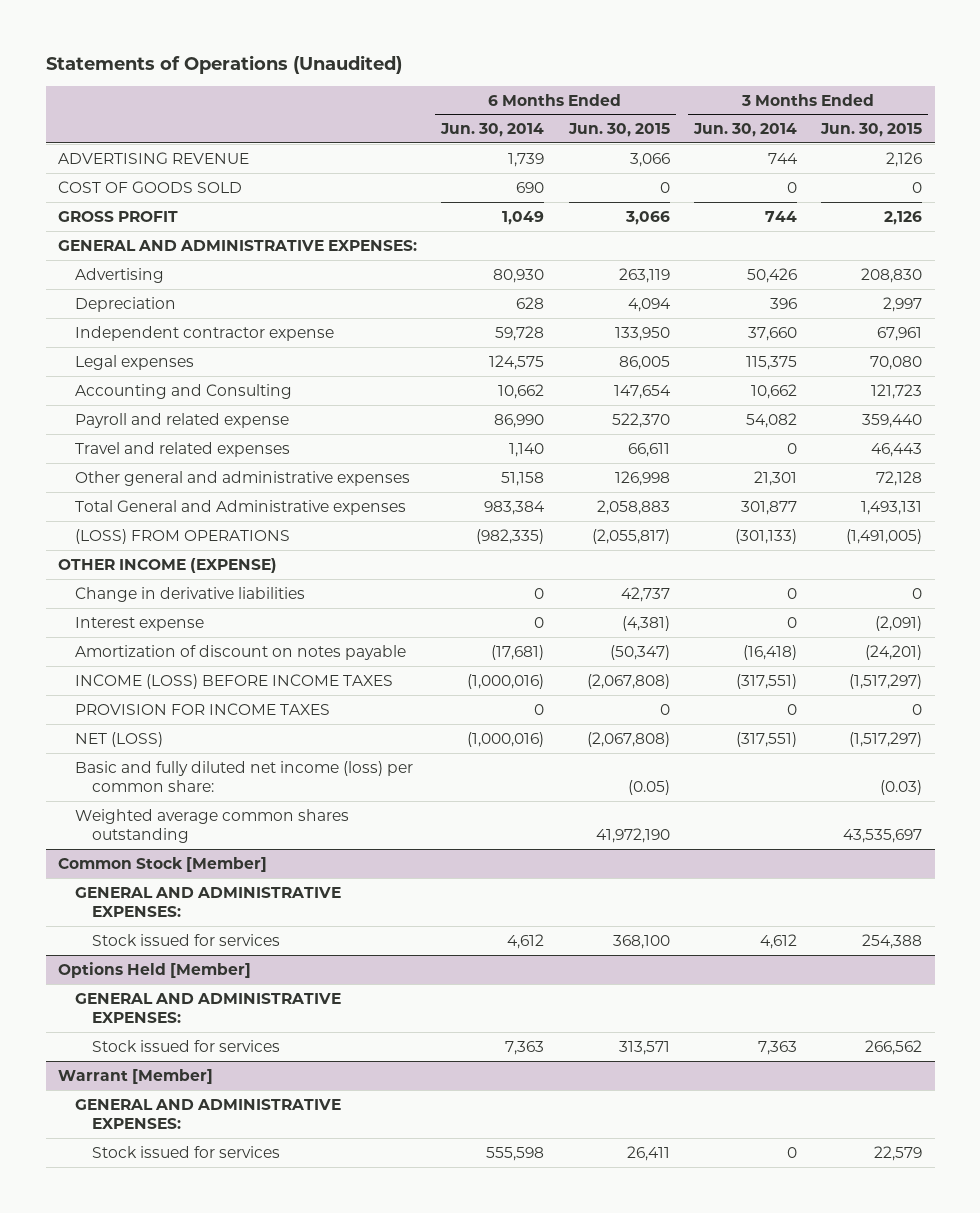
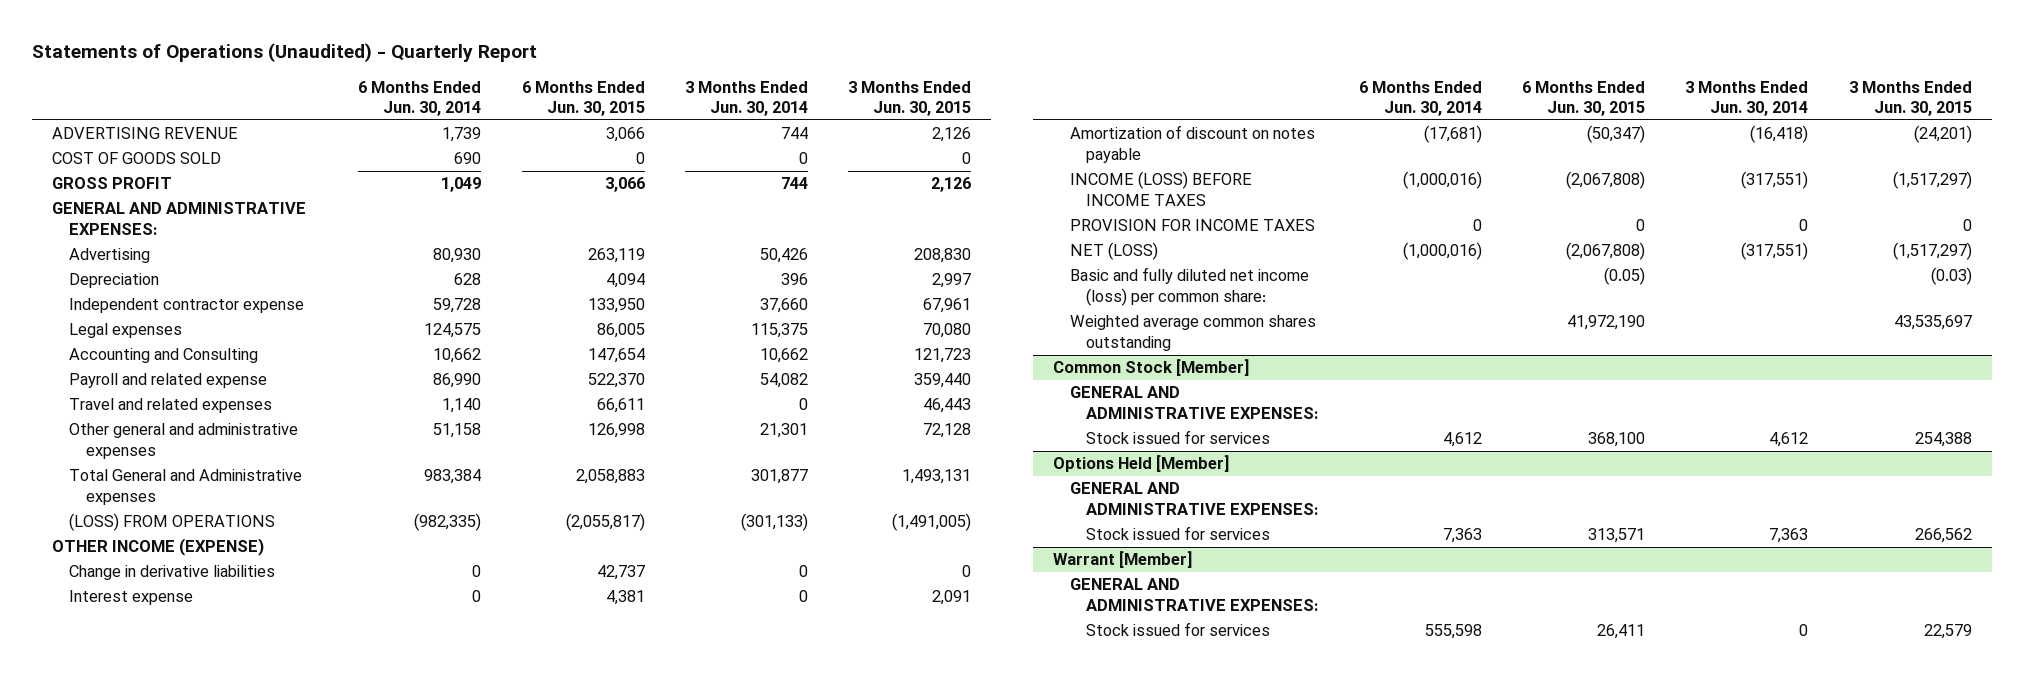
[45,55,402,75] Statements of Operations (Unaudited) -> [32,42,538,62] Statements of Operations (Unaudited) - Quarterly Report
[621,615,670,631] (4,381) -> [605,590,645,606] 4,381
[875,615,923,631] (2,091) -> [932,590,972,606] 2,091

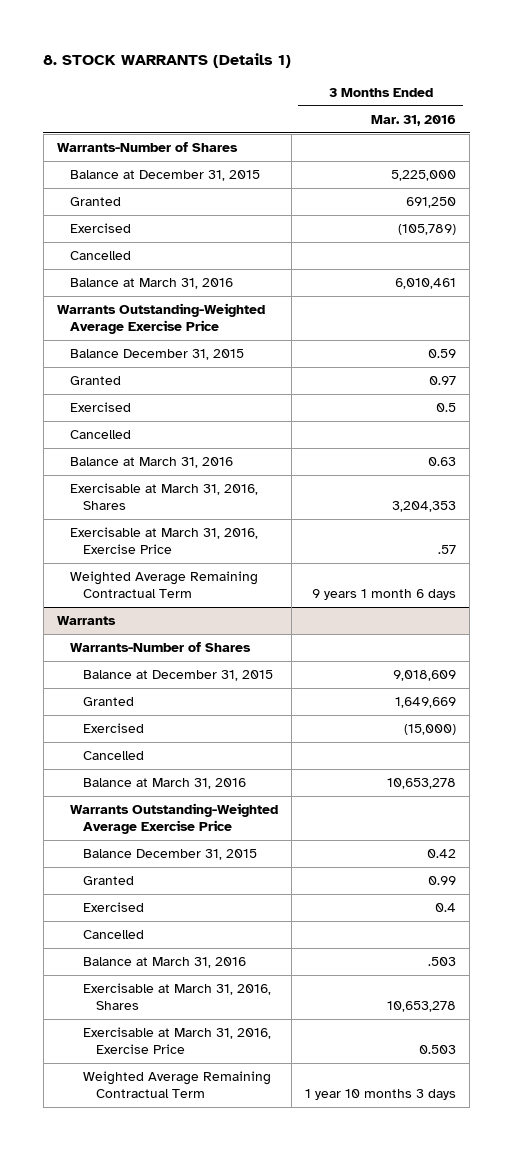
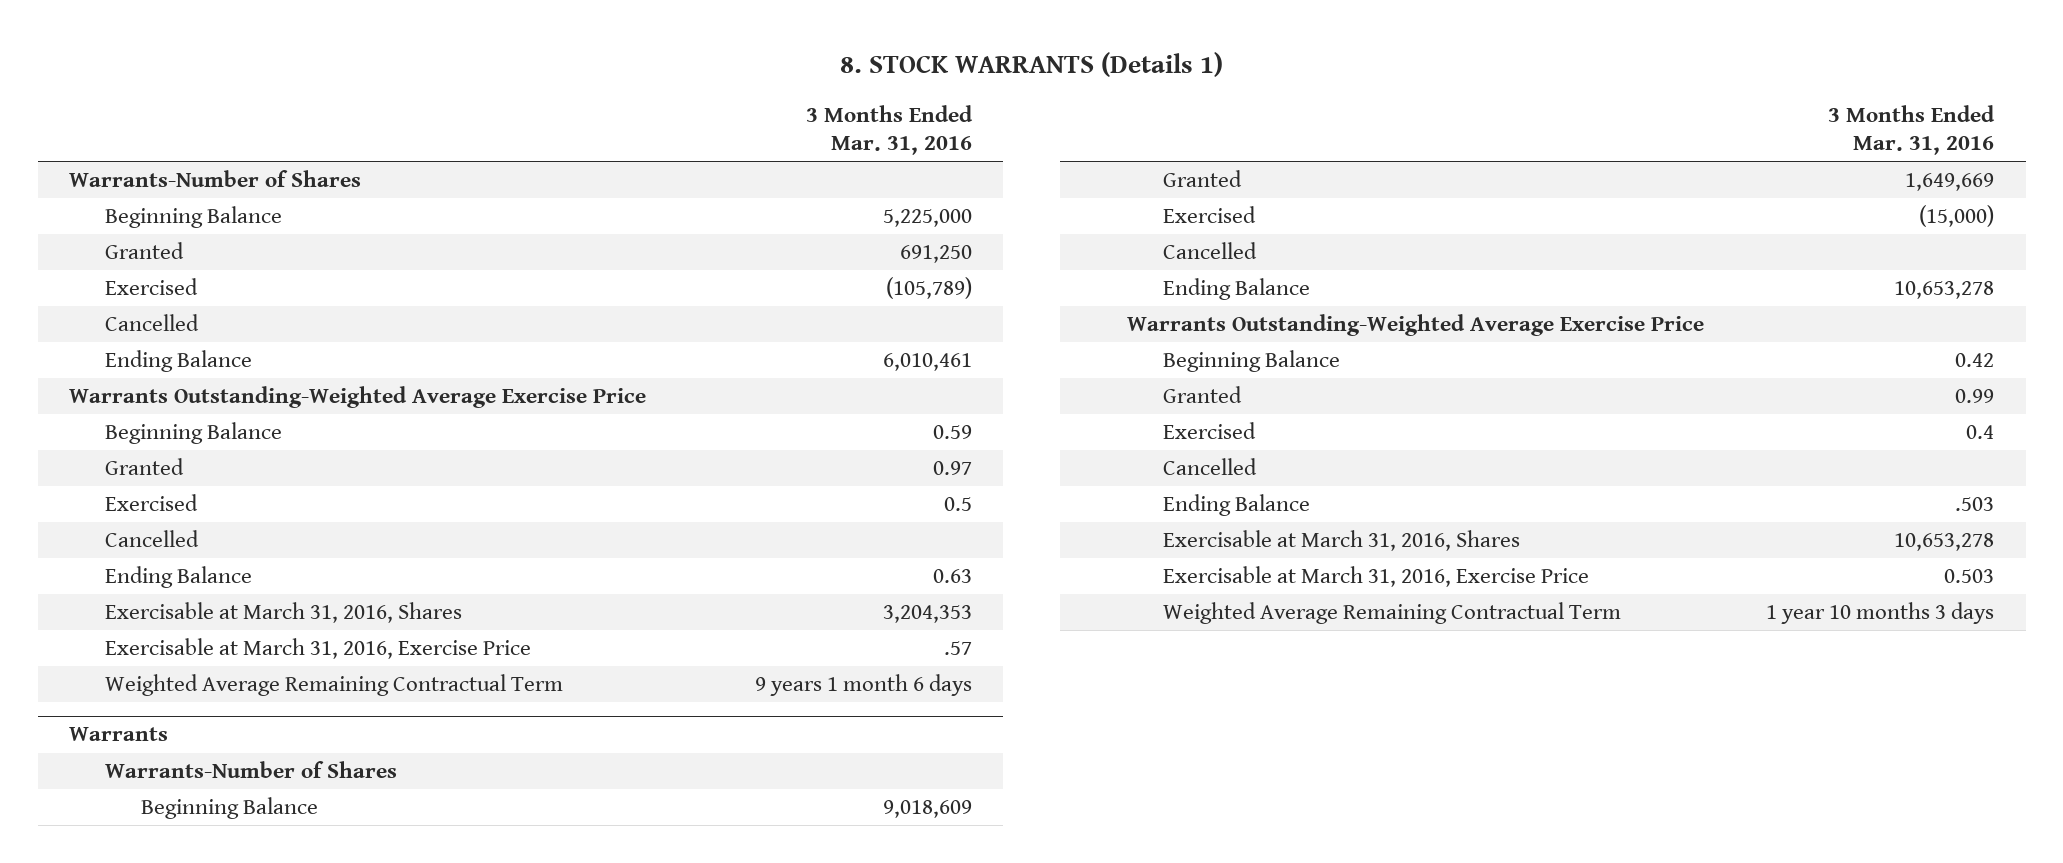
[69,170,260,182] Balance at December 31, 2015 -> [104,206,282,229] Beginning Balance
[69,278,233,290] Balance at March 31, 2016 -> [104,350,252,373] Ending Balance
[69,349,244,361] Balance December 31, 2015 -> [104,422,282,445] Beginning Balance
[69,457,233,469] Balance at March 31, 2016 -> [104,566,252,589] Ending Balance
[83,670,274,682] Balance at December 31, 2015 -> [140,797,318,820] Beginning Balance
[83,778,247,790] Balance at March 31, 2016 -> [1163,278,1311,301] Ending Balance
[83,849,258,861] Balance December 31, 2015 -> [1163,350,1341,373] Beginning Balance
[83,957,247,969] Balance at March 31, 2016 -> [1163,494,1311,517] Ending Balance

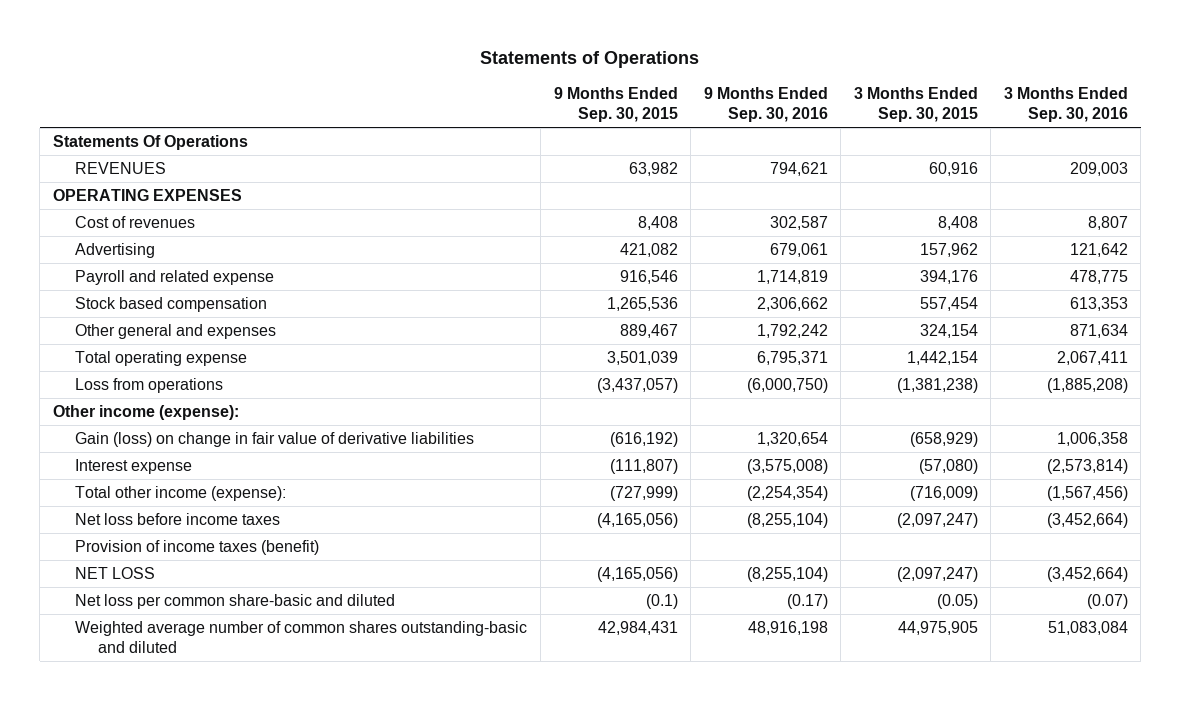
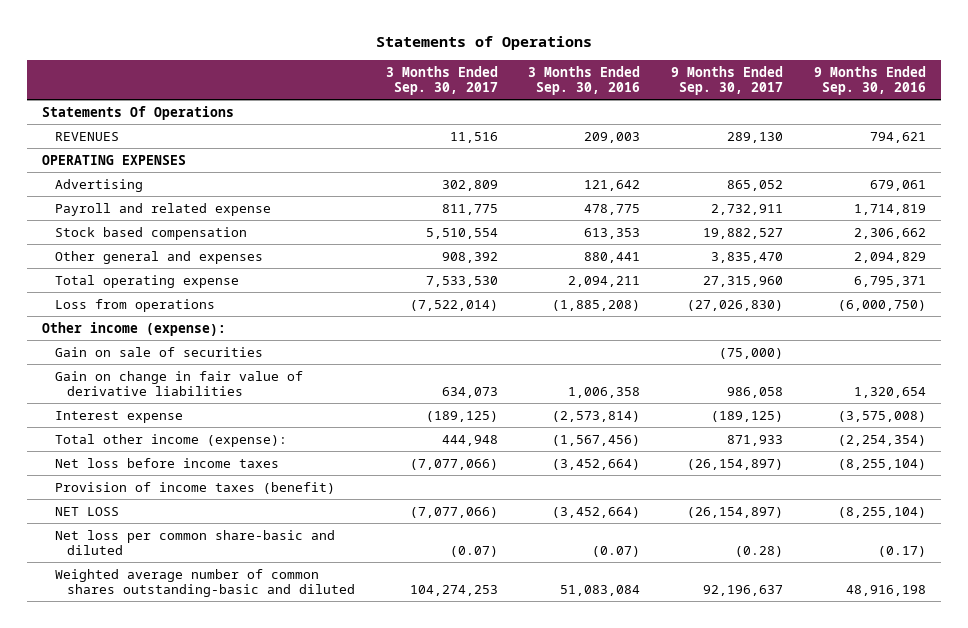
[553,86,678,123] 9 Months Ended Sep. 30, 2015 -> none
[853,86,978,123] 3 Months Ended Sep. 30, 2015 -> none
none -> [385,65,498,95] 3 Months Ended Sep. 30, 2017
none -> [671,65,784,95] 9 Months Ended Sep. 30, 2017
[75,215,196,228] Cost of revenues -> none
[756,323,828,338] 1,792,242 -> [853,251,926,263] 2,094,829
[1069,323,1128,338] 871,634 -> [584,251,641,263] 880,441
[1056,350,1128,365] 2,067,411 -> [568,275,641,287] 2,094,211
none -> [54,346,263,357] Gain on sale of securities
[75,431,475,447] Gain (loss) on change in fair value of derivative liabilities -> [54,370,303,396] Gain on change in fair value of derivative liabilities

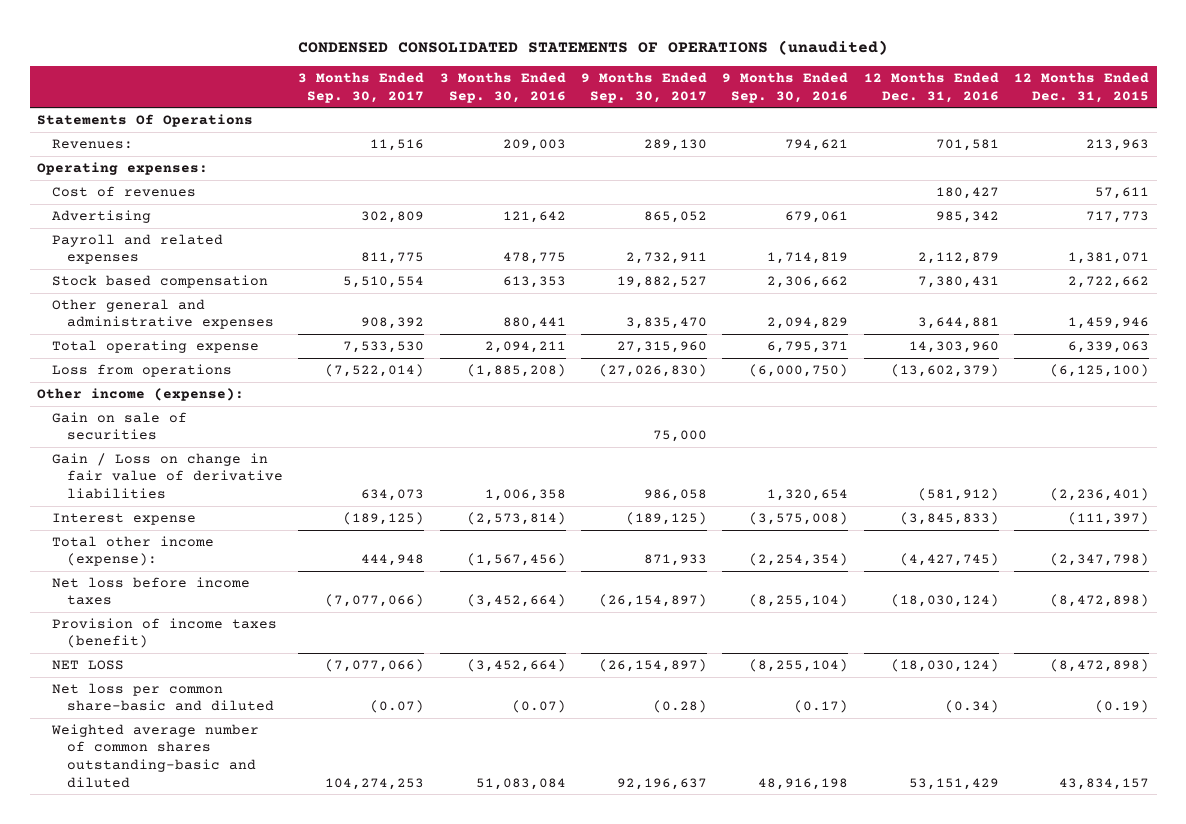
[376,36,593,51] Statements of Operations -> [298,39,889,55] CONDENSED CONSOLIDATED STATEMENTS OF OPERATIONS (unaudited)
none -> [863,72,999,103] 12 Months Ended Dec. 31, 2016
none -> [1014,72,1150,103] 12 Months Ended Dec. 31, 2015
[54,131,119,141] REVENUES -> [52,138,134,149] Revenues:
[42,154,187,165] OPERATING EXPENSES -> [37,161,209,175] Operating expenses:
none -> [52,185,197,197] Cost of revenues
[54,202,271,216] Payroll and related expense -> [52,233,224,265] Payroll and related expenses
[54,250,263,264] Other general and expenses -> [52,298,275,330] Other general and administrative expenses
[719,347,784,359] (75,000) -> [653,430,708,443] 75,000
[54,370,303,396] Gain on change in fair value of derivative liabilities -> [52,452,284,500] Gain / Loss on change in fair value of derivative liabilities

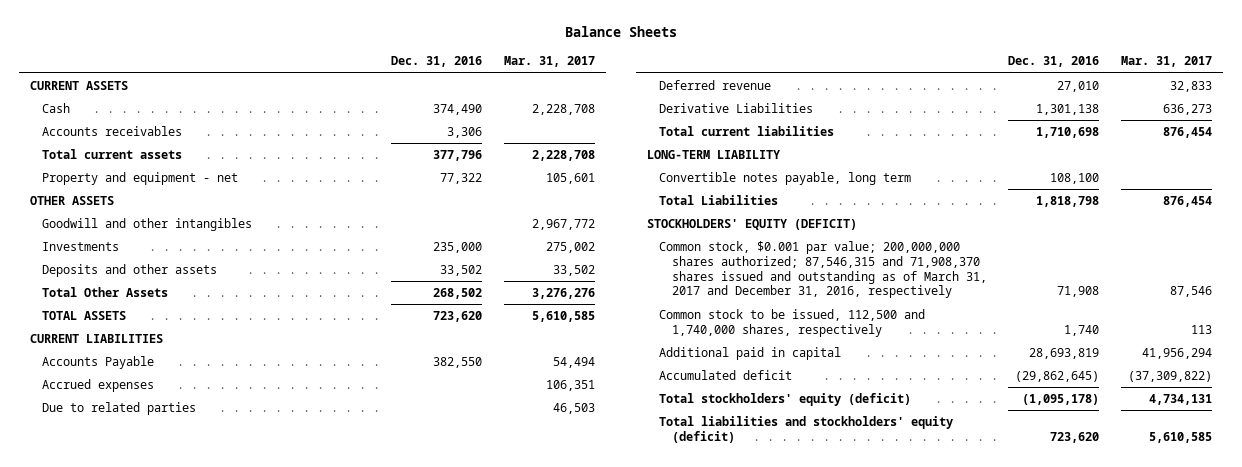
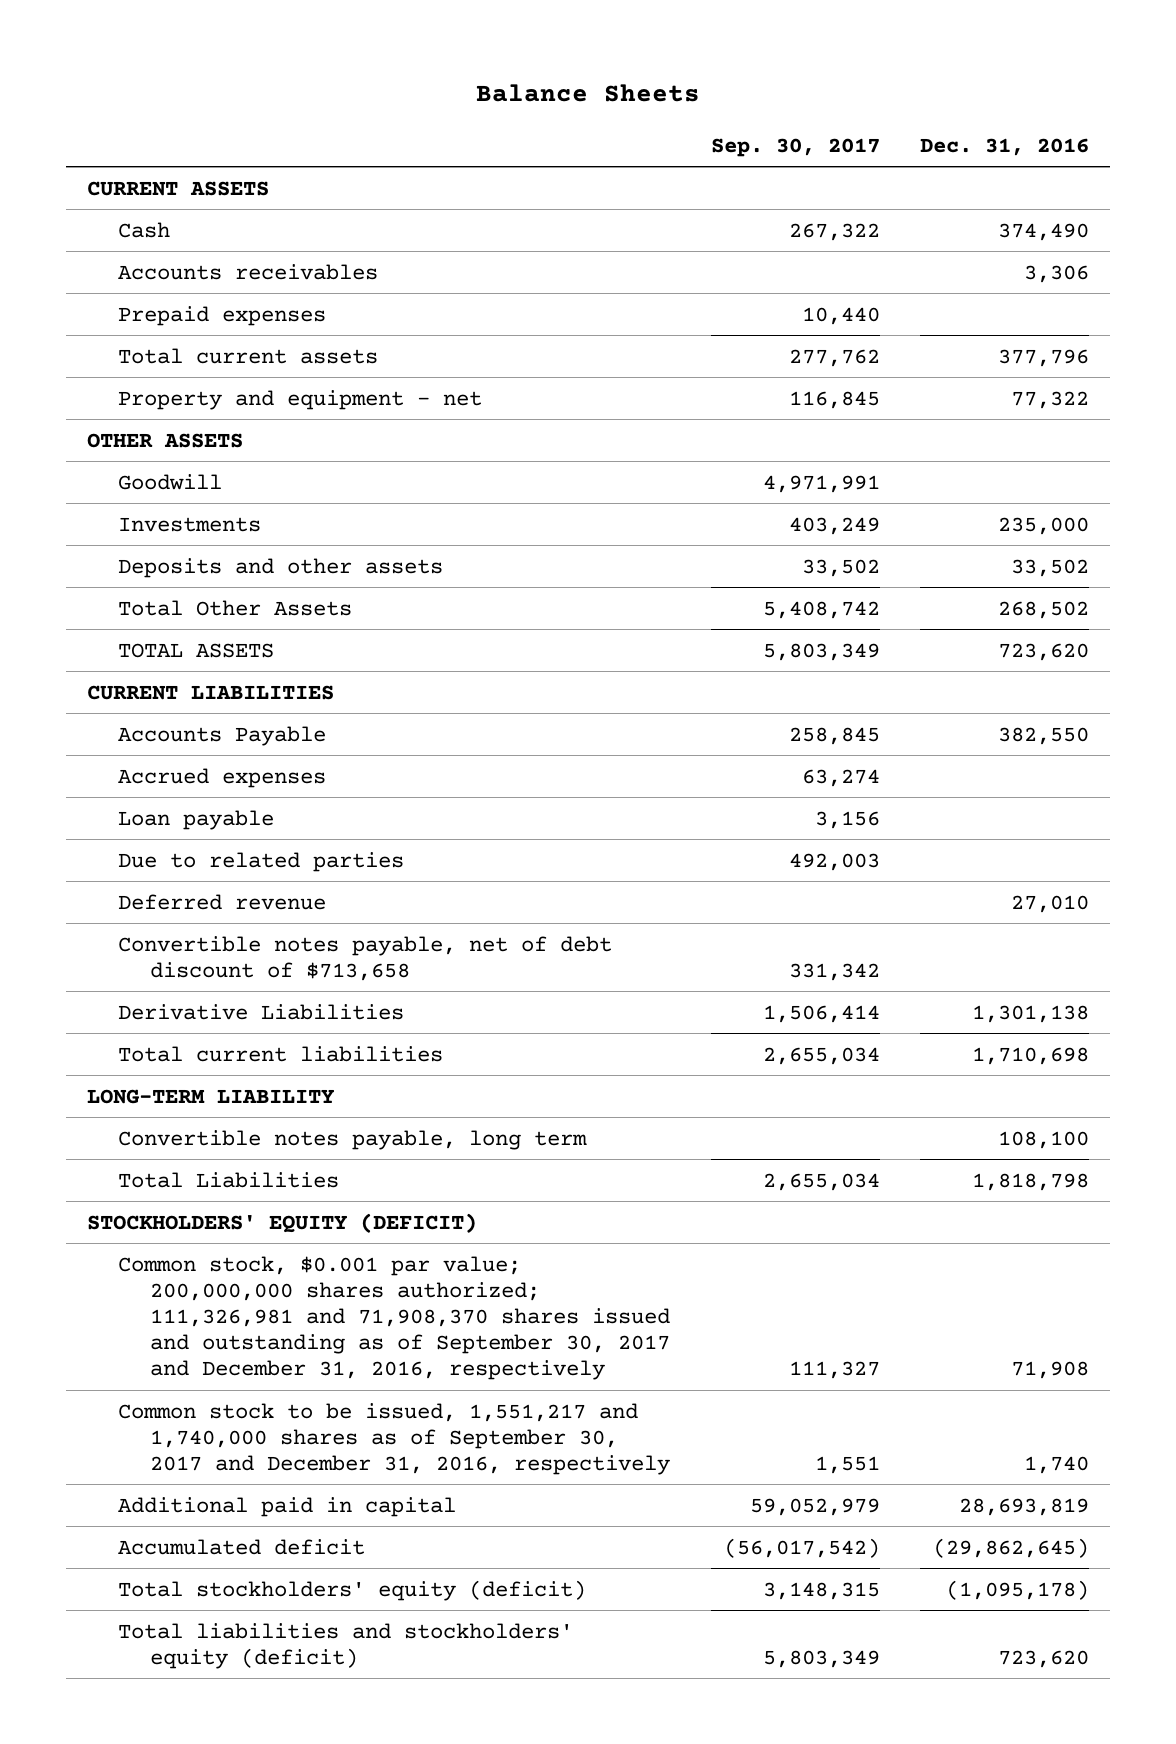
[504,56,596,68] Mar. 31, 2017 -> none
none -> [710,137,880,157] Sep. 30, 2017
none -> [118,305,327,326] Prepaid expenses
[42,217,253,231] Goodwill and other intangibles -> [118,473,223,490] Goodwill
none -> [118,809,275,830] Loan payable
none -> [118,935,613,981] Convertible notes payable, net of debt discount of $713,658
[659,240,987,299] Common stock, $0.001 par value; 200,000,000 shares authorized; 87,546,315 and 71,908,370 shares issued and outstanding as of March 31, 2017 and December 31, 2016, respectively -> [118,1255,670,1381] Common stock, $0.001 par value; 200,000,000 shares authorized; 111,326,981 and 71,908,370 shares issued and outstanding as of September 30, 2017 and December 31, 2016, respectively
[659,308,926,337] Common stock to be issued, 112,500 and 1,740,000 shares, respectively -> [118,1402,670,1475] Common stock to be issued, 1,551,217 and 1,740,000 shares as of September 30, 2017 and December 31, 2016, respectively

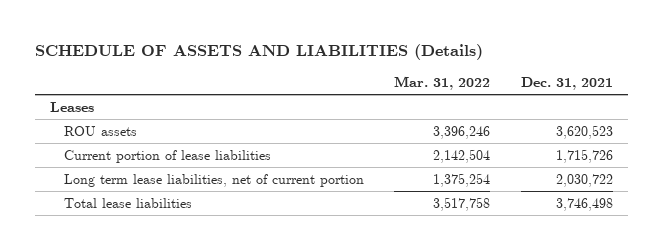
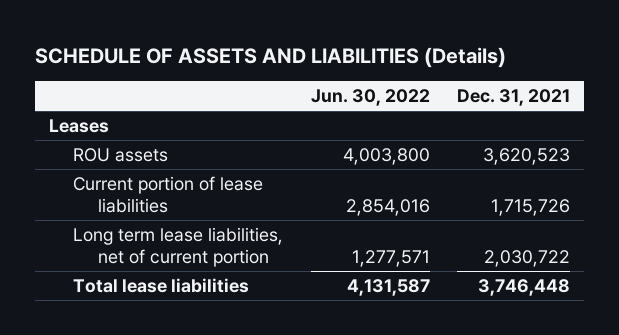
[394,75,491,90] Mar. 31, 2022 -> none
none -> [310,88,430,106] Jun. 30, 2022
[555,197,613,211] 3,746,498 -> [478,279,571,297] 3,746,448

